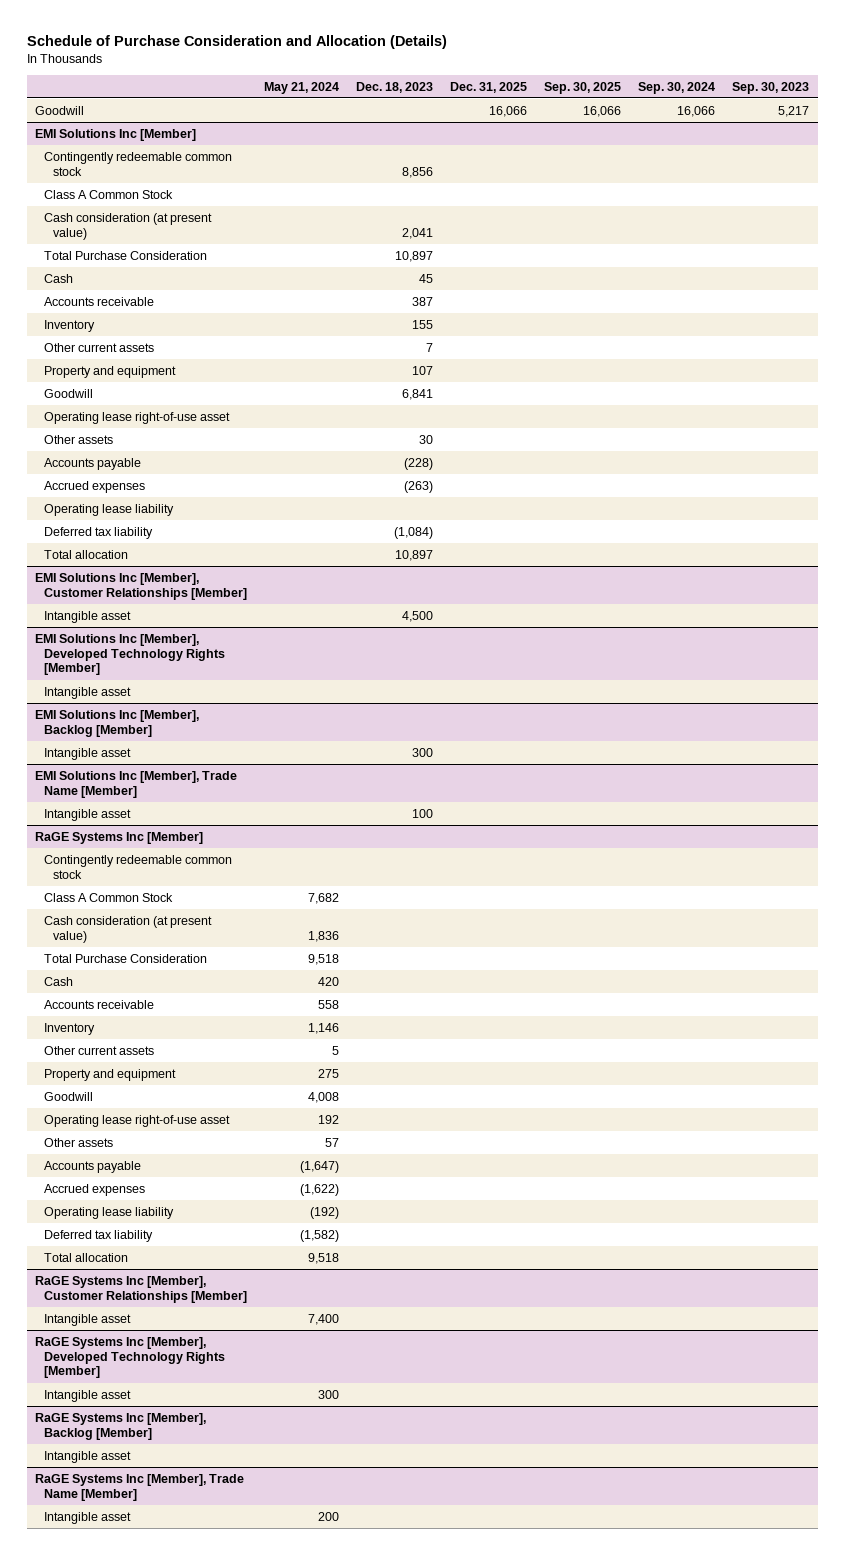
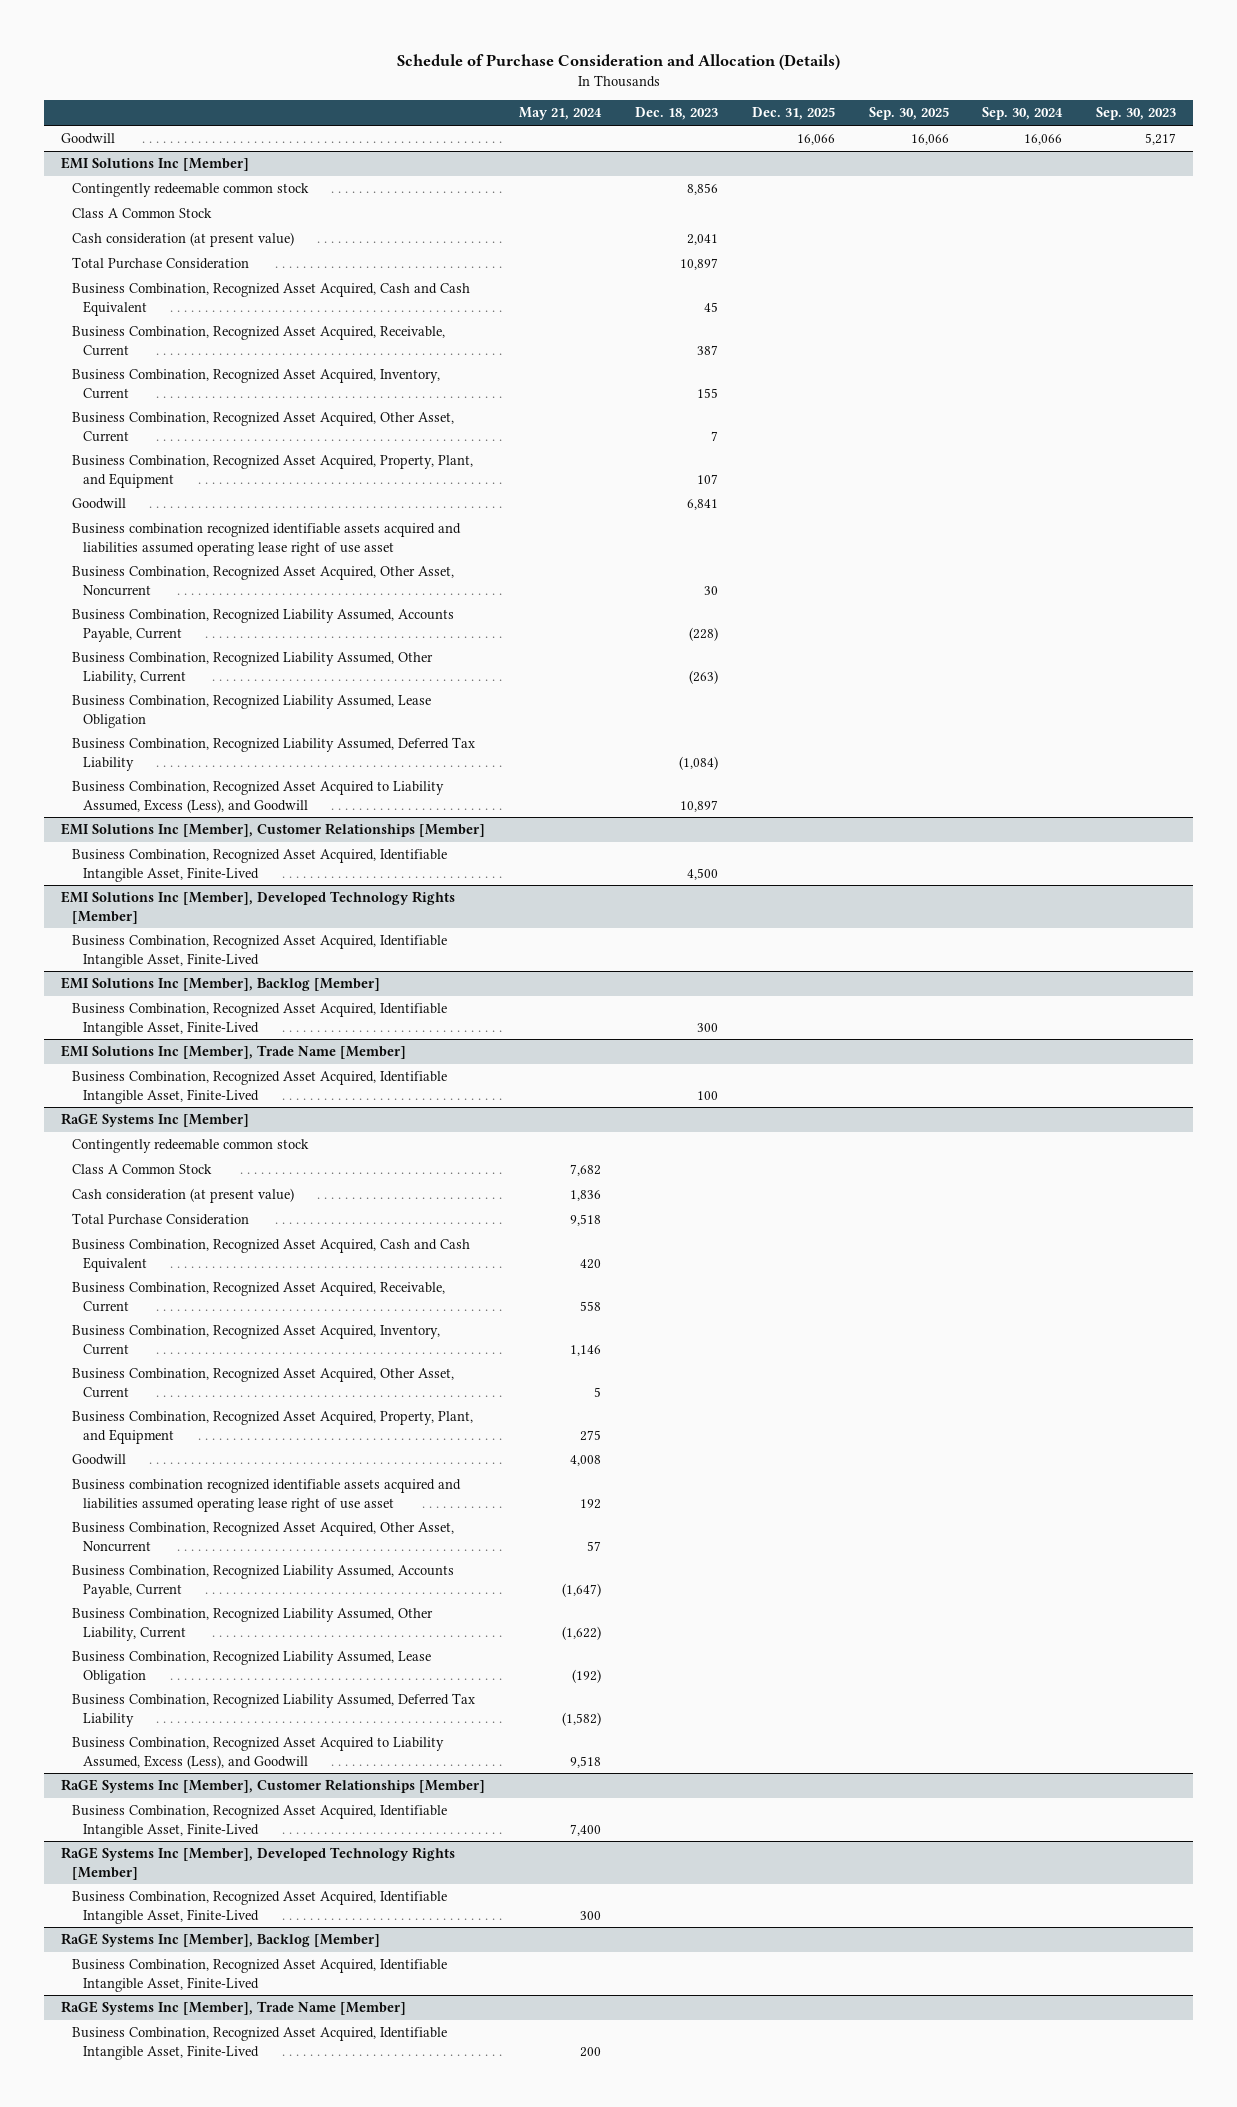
[44,273,74,283] Cash -> [71,283,470,316] Business Combination, Recognized Asset Acquired, Cash and Cash Equivalent
[44,296,155,306] Accounts receivable -> [71,326,445,356] Business Combination, Recognized Asset Acquired, Receivable, Current
[44,319,96,332] Inventory -> [71,369,440,399] Business Combination, Recognized Asset Acquired, Inventory, Current
[44,342,155,352] Other current assets -> [71,412,454,442] Business Combination, Recognized Asset Acquired, Other Asset, Current
[44,365,177,378] Property and equipment -> [71,455,473,488] Business Combination, Recognized Asset Acquired, Property, Plant, and Equipment
[44,411,231,424] Operating lease right-of-use asset -> [71,523,461,556] Business combination recognized identifiable assets acquired and liabilities assumed operating lease right of use asset
[44,434,114,444] Other assets -> [71,566,454,596] Business Combination, Recognized Asset Acquired, Other Asset, Noncurrent
[44,457,142,470] Accounts payable -> [71,609,454,642] Business Combination, Recognized Liability Assumed, Accounts Payable, Current
[44,480,146,493] Accrued expenses -> [71,652,433,685] Business Combination, Recognized Liability Assumed, Other Liability, Current
[44,503,175,516] Operating lease liability -> [71,695,431,728] Business Combination, Recognized Liability Assumed, Lease Obligation
[44,526,154,539] Deferred tax liability -> [71,737,475,771] Business Combination, Recognized Liability Assumed, Deferred Tax Liability
[44,549,129,559] Total allocation -> [71,781,444,813] Business Combination, Recognized Asset Acquired to Liability Assumed, Excess (Less), and Goodwill
[44,610,132,623] Intangible asset -> [71,849,447,882] Business Combination, Recognized Asset Acquired, Identifiable Intangible Asset, Finite-Lived
[44,686,132,699] Intangible asset -> [71,935,447,968] Business Combination, Recognized Asset Acquired, Identifiable Intangible Asset, Finite-Lived
[44,747,132,760] Intangible asset -> [71,1003,447,1036] Business Combination, Recognized Asset Acquired, Identifiable Intangible Asset, Finite-Lived
[44,808,132,821] Intangible asset -> [71,1071,447,1104] Business Combination, Recognized Asset Acquired, Identifiable Intangible Asset, Finite-Lived
[44,976,74,986] Cash -> [71,1239,470,1272] Business Combination, Recognized Asset Acquired, Cash and Cash Equivalent
[44,999,155,1009] Accounts receivable -> [71,1282,445,1312] Business Combination, Recognized Asset Acquired, Receivable, Current
[44,1022,96,1035] Inventory -> [71,1325,440,1355] Business Combination, Recognized Asset Acquired, Inventory, Current
[44,1045,155,1055] Other current assets -> [71,1368,454,1398] Business Combination, Recognized Asset Acquired, Other Asset, Current
[44,1068,177,1081] Property and equipment -> [71,1411,473,1444] Business Combination, Recognized Asset Acquired, Property, Plant, and Equipment
[44,1114,231,1127] Operating lease right-of-use asset -> [71,1479,461,1512] Business combination recognized identifiable assets acquired and liabilities assumed operating lease right of use asset
[44,1137,114,1147] Other assets -> [71,1522,454,1552] Business Combination, Recognized Asset Acquired, Other Asset, Noncurrent
[44,1160,142,1173] Accounts payable -> [71,1565,454,1598] Business Combination, Recognized Liability Assumed, Accounts Payable, Current
[44,1183,146,1196] Accrued expenses -> [71,1608,433,1641] Business Combination, Recognized Liability Assumed, Other Liability, Current
[44,1206,175,1219] Operating lease liability -> [71,1651,431,1684] Business Combination, Recognized Liability Assumed, Lease Obligation
[44,1229,154,1242] Deferred tax liability -> [71,1693,475,1727] Business Combination, Recognized Liability Assumed, Deferred Tax Liability
[44,1252,129,1262] Total allocation -> [71,1737,444,1769] Business Combination, Recognized Asset Acquired to Liability Assumed, Excess (Less), and Goodwill
[44,1313,132,1326] Intangible asset -> [71,1805,447,1838] Business Combination, Recognized Asset Acquired, Identifiable Intangible Asset, Finite-Lived
[44,1389,132,1402] Intangible asset -> [71,1891,447,1924] Business Combination, Recognized Asset Acquired, Identifiable Intangible Asset, Finite-Lived
[44,1450,132,1463] Intangible asset -> [71,1959,447,1992] Business Combination, Recognized Asset Acquired, Identifiable Intangible Asset, Finite-Lived
[44,1511,132,1524] Intangible asset -> [71,2027,447,2060] Business Combination, Recognized Asset Acquired, Identifiable Intangible Asset, Finite-Lived

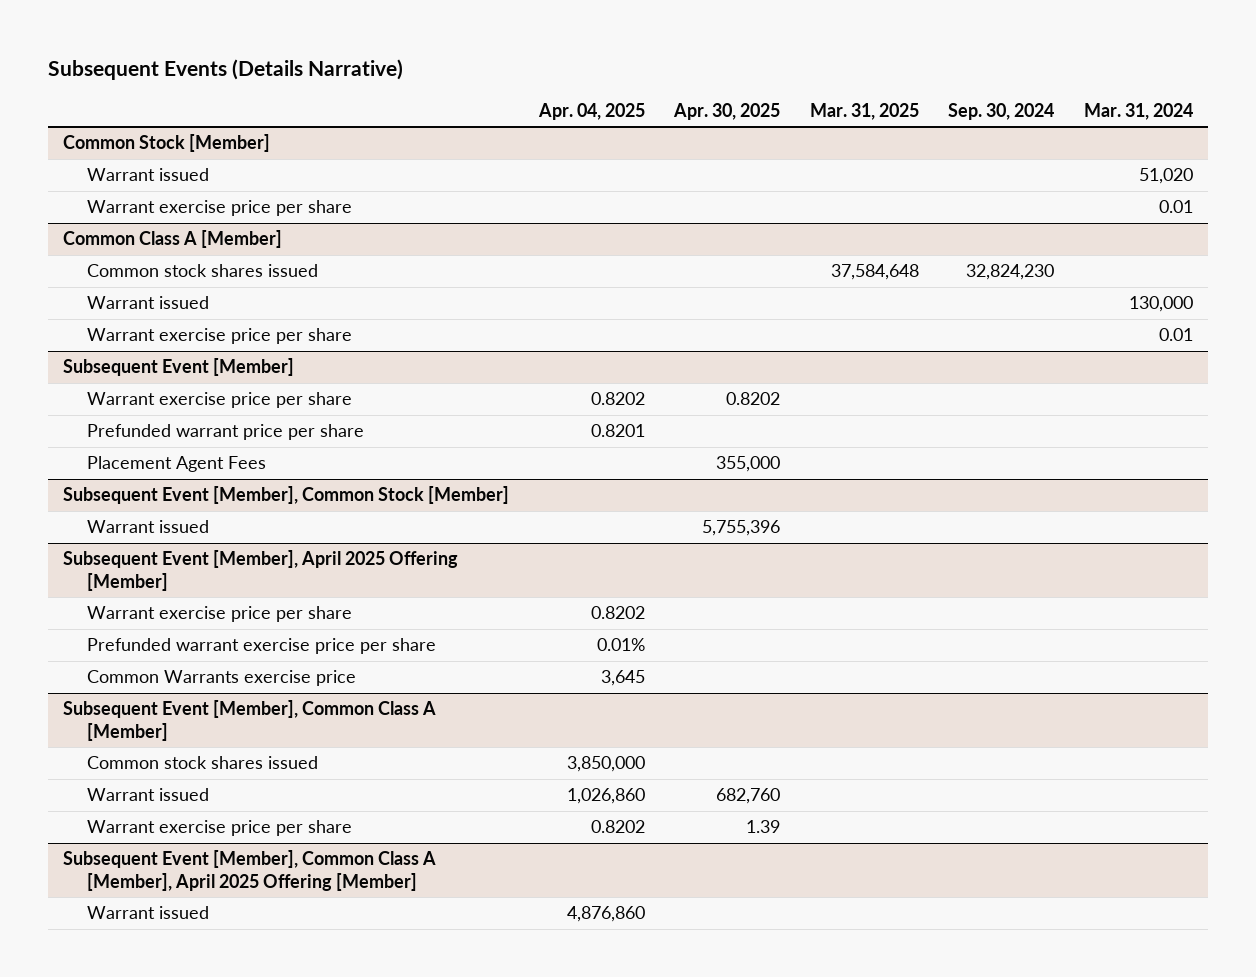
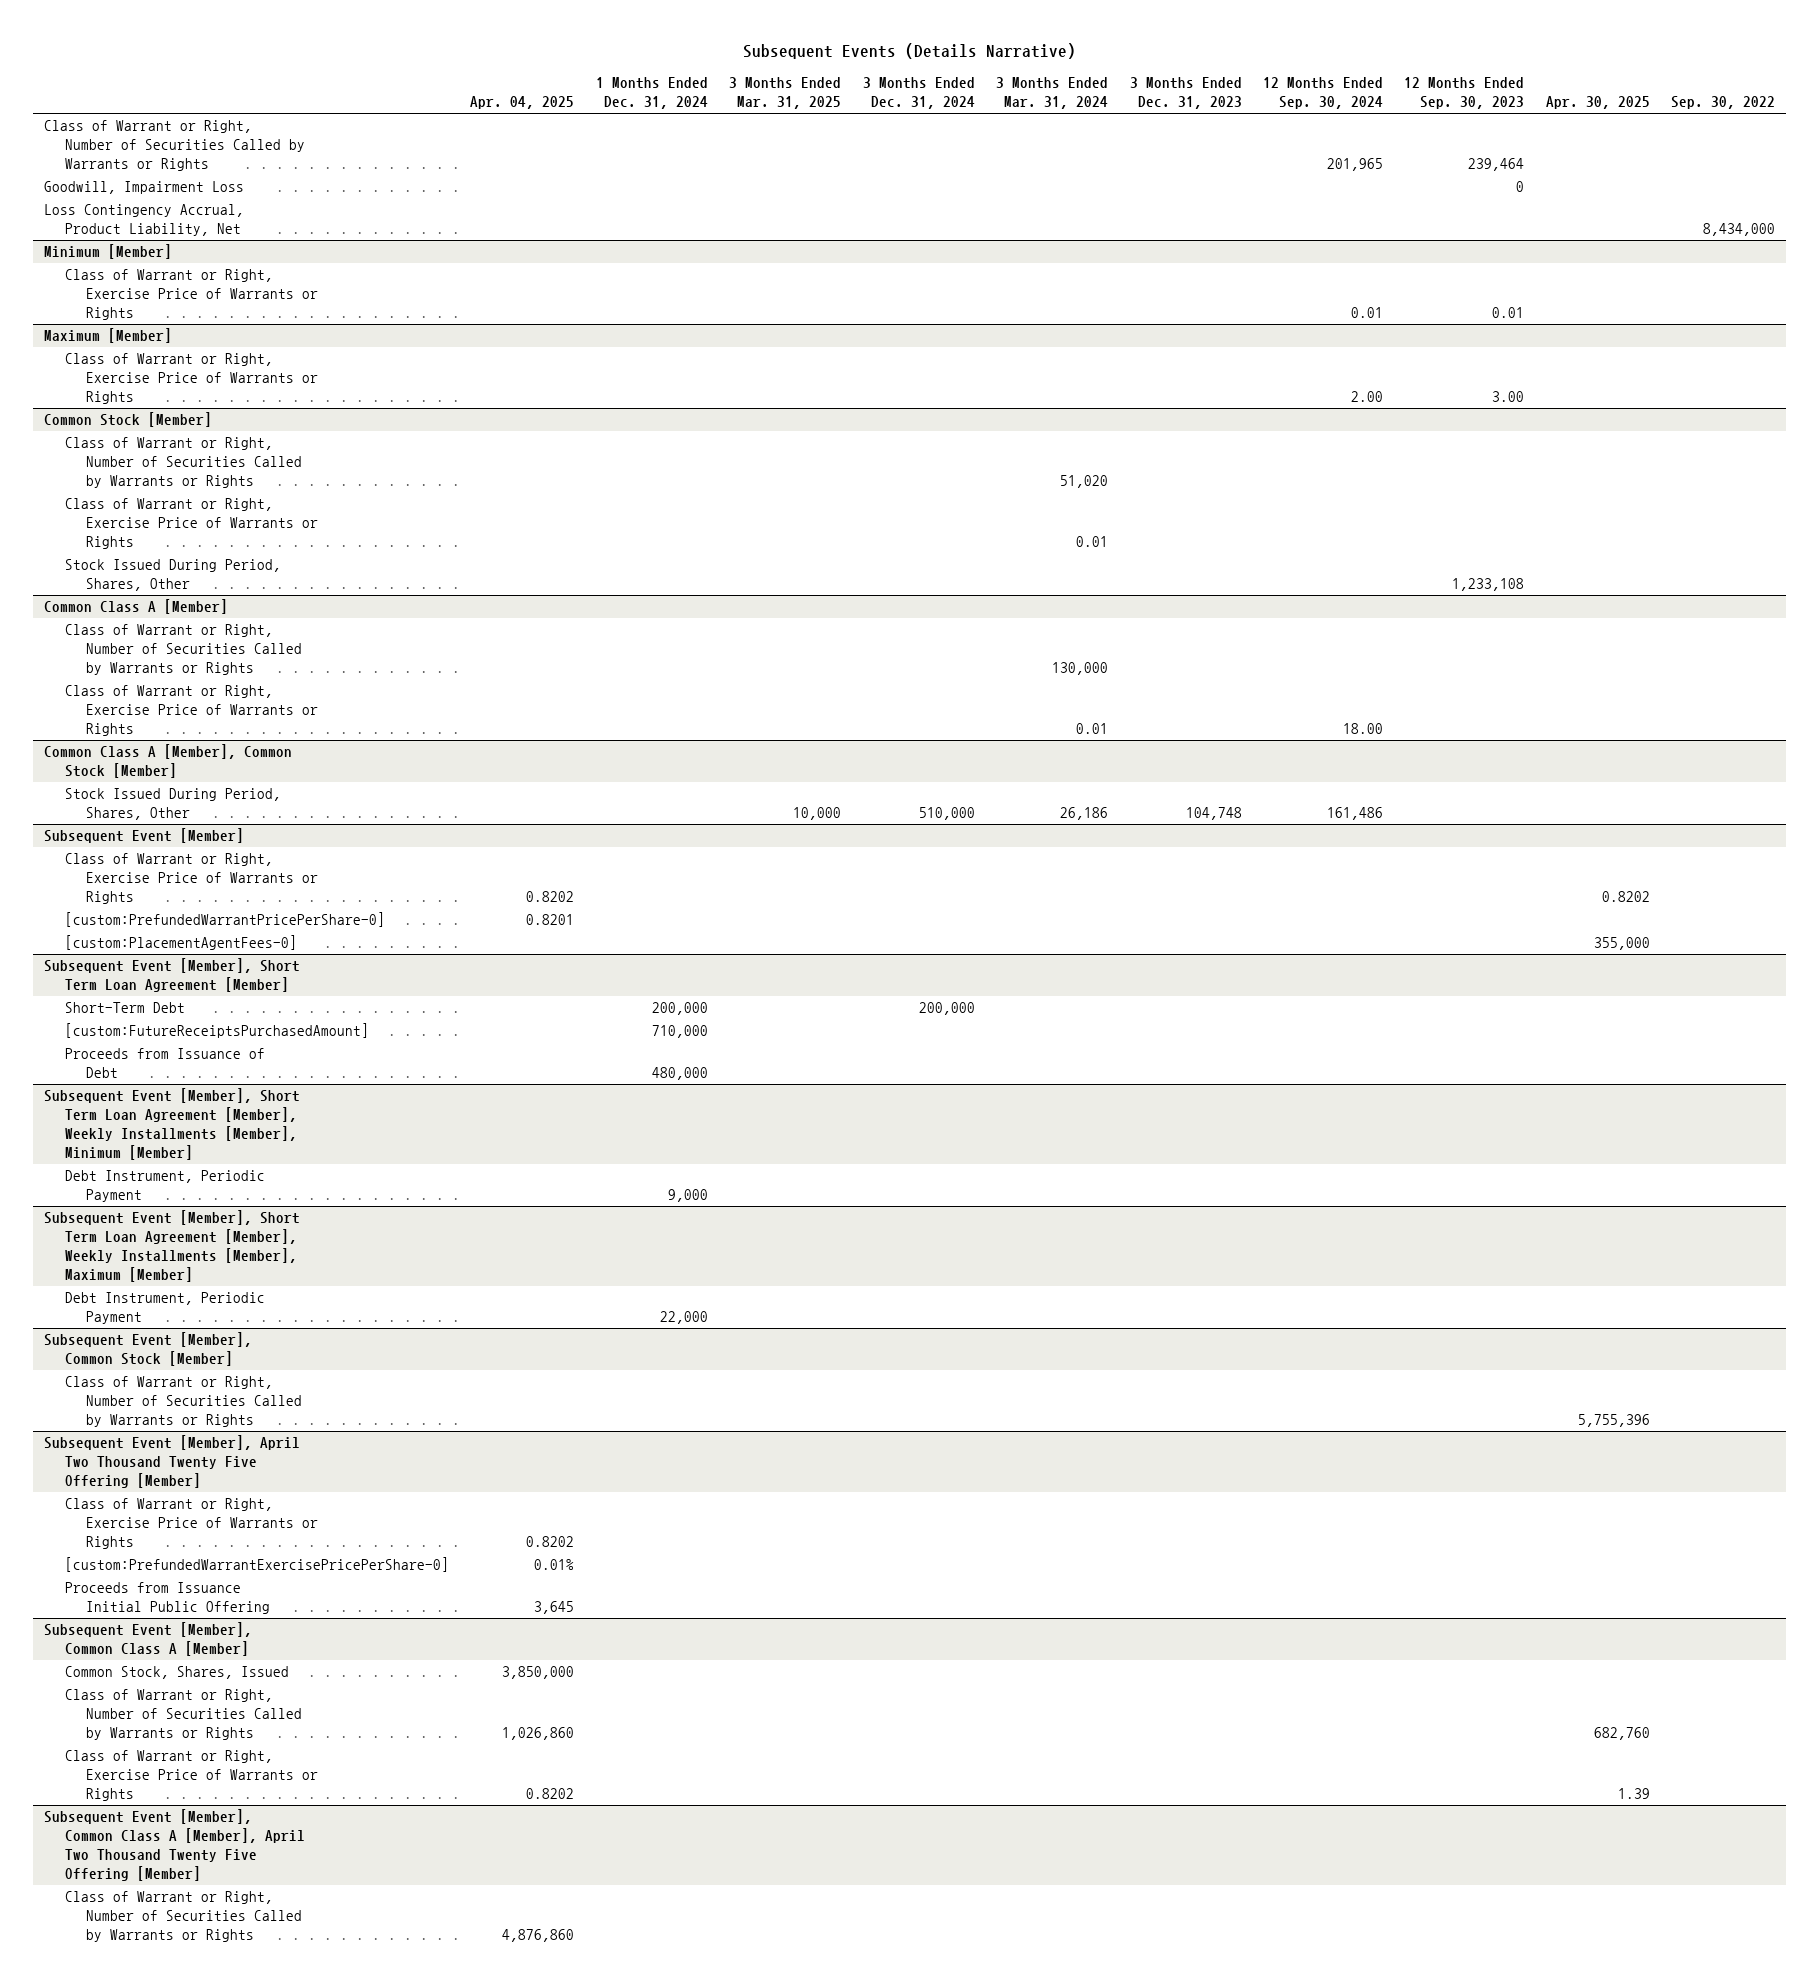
[809,102,919,120] Mar. 31, 2025 -> none
[948,102,1055,120] Sep. 30, 2024 -> none
[1083,102,1193,120] Mar. 31, 2024 -> none
none -> [595,77,708,110] 1 Months Ended Dec. 31, 2024
none -> [729,77,842,110] 3 Months Ended Mar. 31, 2025
none -> [862,77,975,110] 3 Months Ended Dec. 31, 2024
none -> [996,77,1109,110] 3 Months Ended Mar. 31, 2024
none -> [1129,77,1242,110] 3 Months Ended Dec. 31, 2023
none -> [1262,77,1383,110] 12 Months Ended Sep. 30, 2024
none -> [1404,77,1525,110] 12 Months Ended Sep. 30, 2023
none -> [1671,96,1776,110] Sep. 30, 2022
none -> [43,120,305,172] Class of Warrant or Right, Number of Securities Called by Warrants or Rights
none -> [43,181,244,195] Goodwill, Impairment Loss
none -> [43,204,244,237] Loss Contingency Accrual, Product Liability, Net
none -> [43,244,172,260] Minimum [Member]
none -> [64,269,318,321] Class of Warrant or Right, Exercise Price of Warrants or Rights
none -> [43,328,172,344] Maximum [Member]
none -> [64,353,318,405] Class of Warrant or Right, Exercise Price of Warrants or Rights
[87,168,210,182] Warrant issued -> [64,437,302,489] Class of Warrant or Right, Number of Securities Called by Warrants or Rights
[87,200,353,217] Warrant exercise price per share -> [64,498,318,550] Class of Warrant or Right, Exercise Price of Warrants or Rights
none -> [64,559,281,592] Stock Issued During Period, Shares, Other
[87,264,319,278] Common stock shares issued -> none
[87,296,210,310] Warrant issued -> [64,624,302,676] Class of Warrant or Right, Number of Securities Called by Warrants or Rights
[87,328,353,345] Warrant exercise price per share -> [64,685,318,737] Class of Warrant or Right, Exercise Price of Warrants or Rights
none -> [43,744,292,779] Common Class A [Member], Common Stock [Member]
none -> [64,788,281,821] Stock Issued During Period, Shares, Other
[87,392,353,409] Warrant exercise price per share -> [64,853,318,905] Class of Warrant or Right, Exercise Price of Warrants or Rights
[87,424,365,441] Prefunded warrant price per share -> [64,912,385,928] [custom:PrefundedWarrantPricePerShare-0]
[87,456,267,473] Placement Agent Fees -> [64,935,297,951] [custom:PlacementAgentFees-0]
none -> [43,958,300,993] Subsequent Event [Member], Short Term Loan Agreement [Member]
none -> [64,1002,185,1014] Short-Term Debt
none -> [64,1023,369,1039] [custom:FutureReceiptsPurchasedAmount]
none -> [64,1048,265,1079] Proceeds from Issuance of Debt
none -> [43,1088,300,1160] Subsequent Event [Member], Short Term Loan Agreement [Member], Weekly Installments [Member], Minimum [Member]
none -> [64,1170,265,1203] Debt Instrument, Periodic Payment
none -> [43,1210,300,1282] Subsequent Event [Member], Short Term Loan Agreement [Member], Weekly Installments [Member], Maximum [Member]
none -> [64,1292,265,1325] Debt Instrument, Periodic Payment
[63,550,459,591] Subsequent Event [Member], April 2025 Offering [Member] -> none
[87,606,353,623] Warrant exercise price per share -> none
[87,638,437,655] Prefunded warrant exercise price per share -> none
[87,670,357,687] Common Warrants exercise price -> none
[87,520,210,534] Warrant issued -> [64,1376,302,1428] Class of Warrant or Right, Number of Securities Called by Warrants or Rights
none -> [43,1435,300,1489] Subsequent Event [Member], April Two Thousand Twenty Five Offering [Member]
none -> [64,1498,318,1550] Class of Warrant or Right, Exercise Price of Warrants or Rights
none -> [64,1557,449,1573] [custom:PrefundedWarrantExercisePricePerShare-0]
none -> [64,1582,270,1615] Proceeds from Issuance Initial Public Offering
[87,756,319,770] Common stock shares issued -> [64,1666,289,1680] Common Stock, Shares, Issued
[87,788,210,802] Warrant issued -> [64,1689,302,1741] Class of Warrant or Right, Number of Securities Called by Warrants or Rights
[87,820,353,837] Warrant exercise price per share -> [64,1750,318,1802] Class of Warrant or Right, Exercise Price of Warrants or Rights
[63,850,437,891] Subsequent Event [Member], Common Class A [Member], April 2025 Offering [Member] -> [43,1809,305,1881] Subsequent Event [Member], Common Class A [Member], April Two Thousand Twenty Five Offering [Member]
[87,906,210,920] Warrant issued -> [64,1891,302,1943] Class of Warrant or Right, Number of Securities Called by Warrants or Rights

